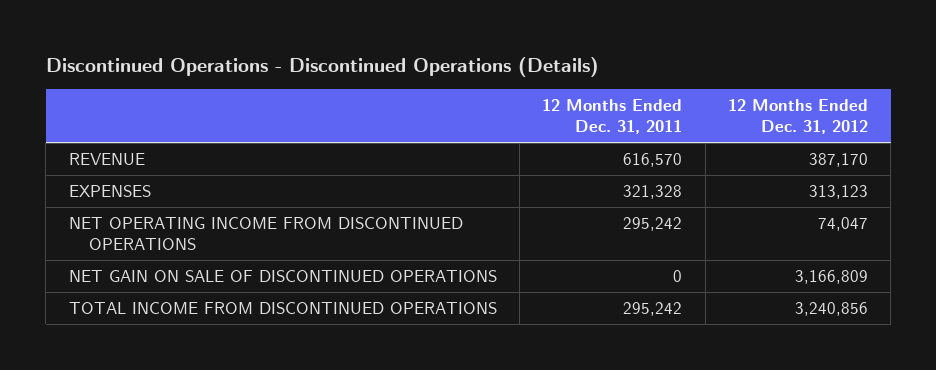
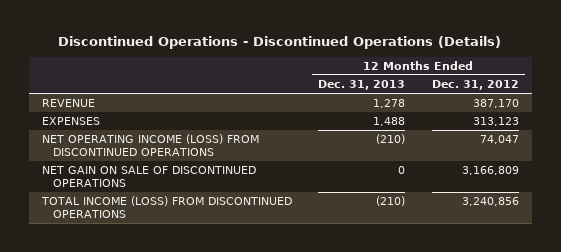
[542,99,683,135] 12 Months Ended Dec. 31, 2011 -> none
none -> [318,80,406,91] Dec. 31, 2013
[68,217,463,250] NET OPERATING INCOME FROM DISCONTINUED OPERATIONS -> [41,134,259,156] NET OPERATING INCOME (LOSS) FROM DISCONTINUED OPERATIONS
[68,302,497,315] TOTAL INCOME FROM DISCONTINUED OPERATIONS -> [40,196,292,218] TOTAL INCOME (LOSS) FROM DISCONTINUED OPERATIONS

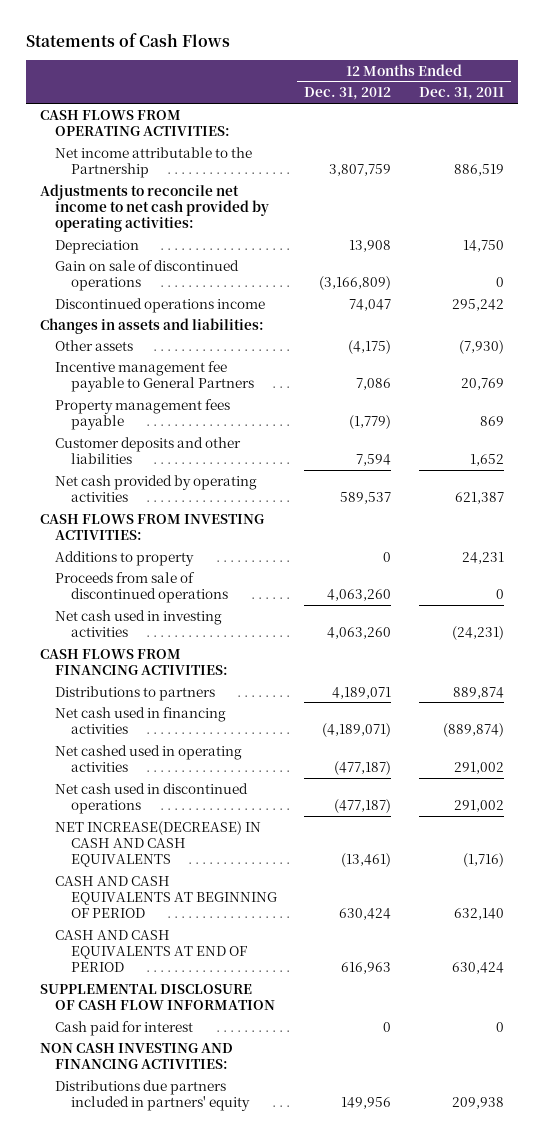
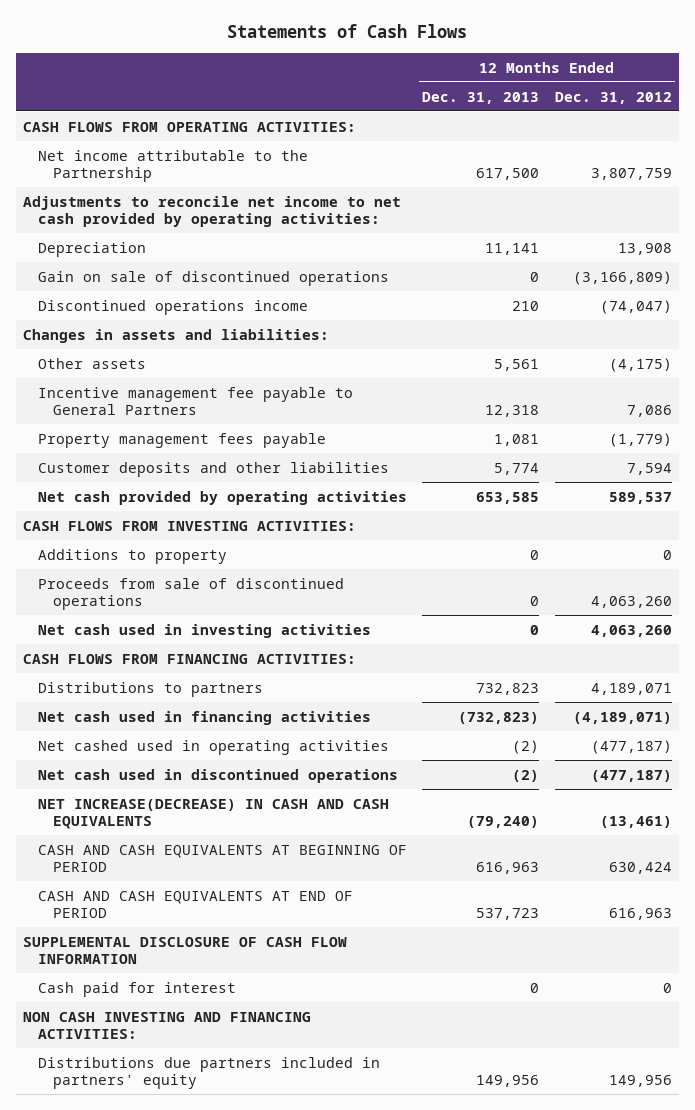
[418,87,504,101] Dec. 31, 2011 -> none
none -> [422,91,540,104] Dec. 31, 2013
[349,298,392,311] 74,047 -> [599,299,672,314] (74,047)

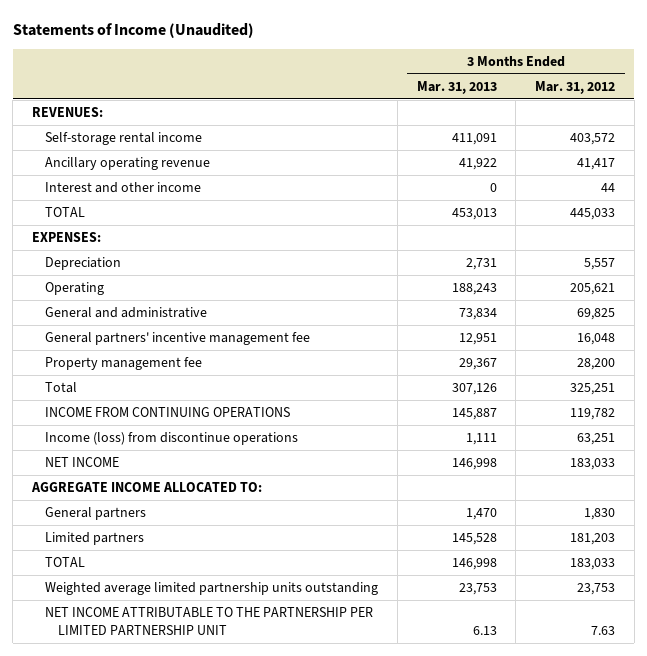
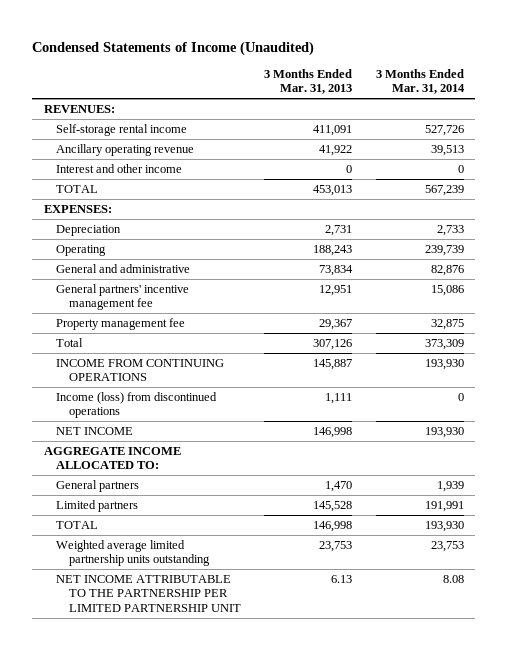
[12,22,254,38] Statements of Income (Unaudited) -> [32,40,315,56] Condensed Statements of Income (Unaudited)
[535,80,616,94] Mar. 31, 2012 -> none
none -> [375,68,465,95] 3 Months Ended Mar. 31, 2014
[45,432,299,446] Income (loss) from discontinue operations -> [56,391,218,419] Income (loss) from discontinued operations

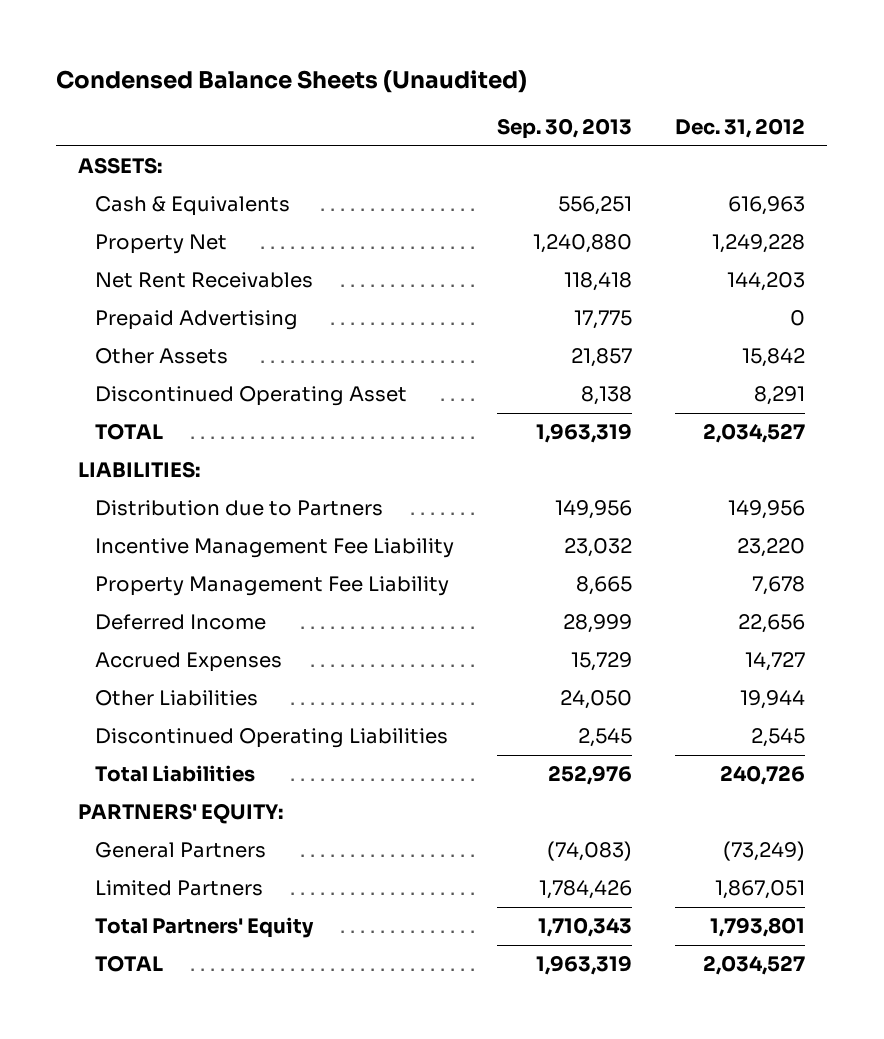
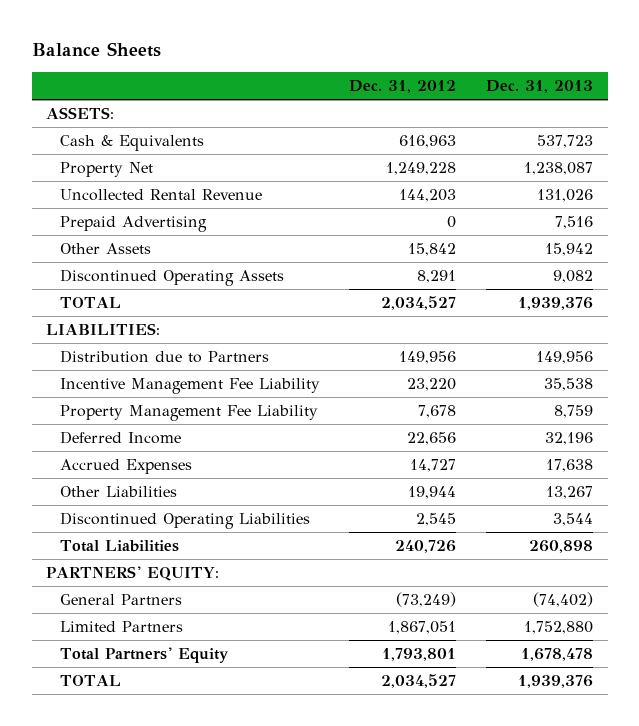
[56,69,528,93] Condensed Balance Sheets (Unaudited) -> [31,42,161,58] Balance Sheets
[497,118,633,140] Sep. 30, 2013 -> none
none -> [485,80,593,94] Dec. 31, 2013
[94,272,313,289] Net Rent Receivables -> [59,189,262,202] Uncollected Rental Revenue
[94,386,407,407] Discontinued Operating Asset -> [59,269,284,287] Discontinued Operating Assets

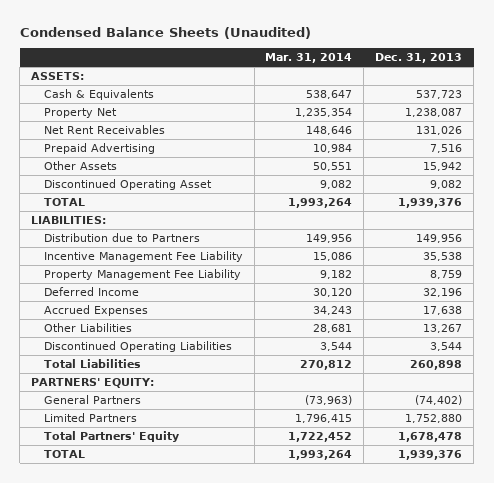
[31,42,161,58] Balance Sheets -> [19,27,311,40] Condensed Balance Sheets (Unaudited)
[349,80,457,94] Dec. 31, 2012 -> none
none -> [265,53,353,64] Mar. 31, 2014
[59,189,262,202] Uncollected Rental Revenue -> [43,124,165,134] Net Rent Receivables
[59,269,284,287] Discontinued Operating Assets -> [43,178,212,190] Discontinued Operating Asset

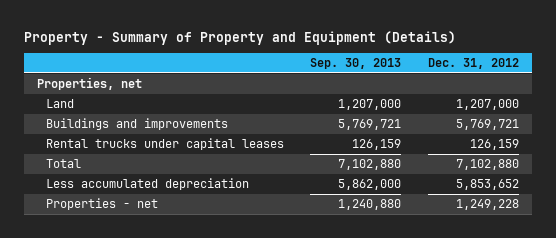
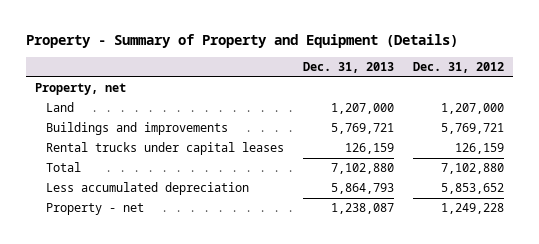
[310,57,402,69] Sep. 30, 2013 -> none
none -> [303,62,395,74] Dec. 31, 2013
[37,76,143,90] Properties, net -> [35,83,127,96] Property, net
[46,197,159,210] Properties - net -> [46,203,145,216] Property - net

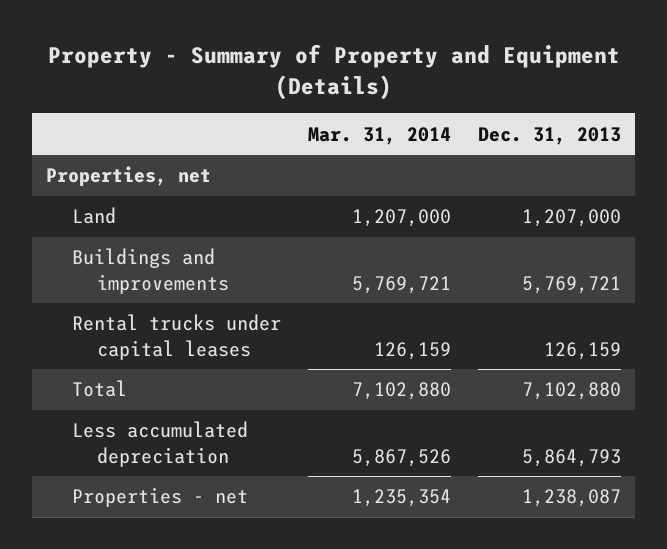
[412,62,504,74] Dec. 31, 2012 -> none
none -> [307,126,451,145] Mar. 31, 2014
[35,83,127,96] Property, net -> [46,166,212,187] Properties, net
[46,203,145,216] Property - net -> [71,487,248,508] Properties - net

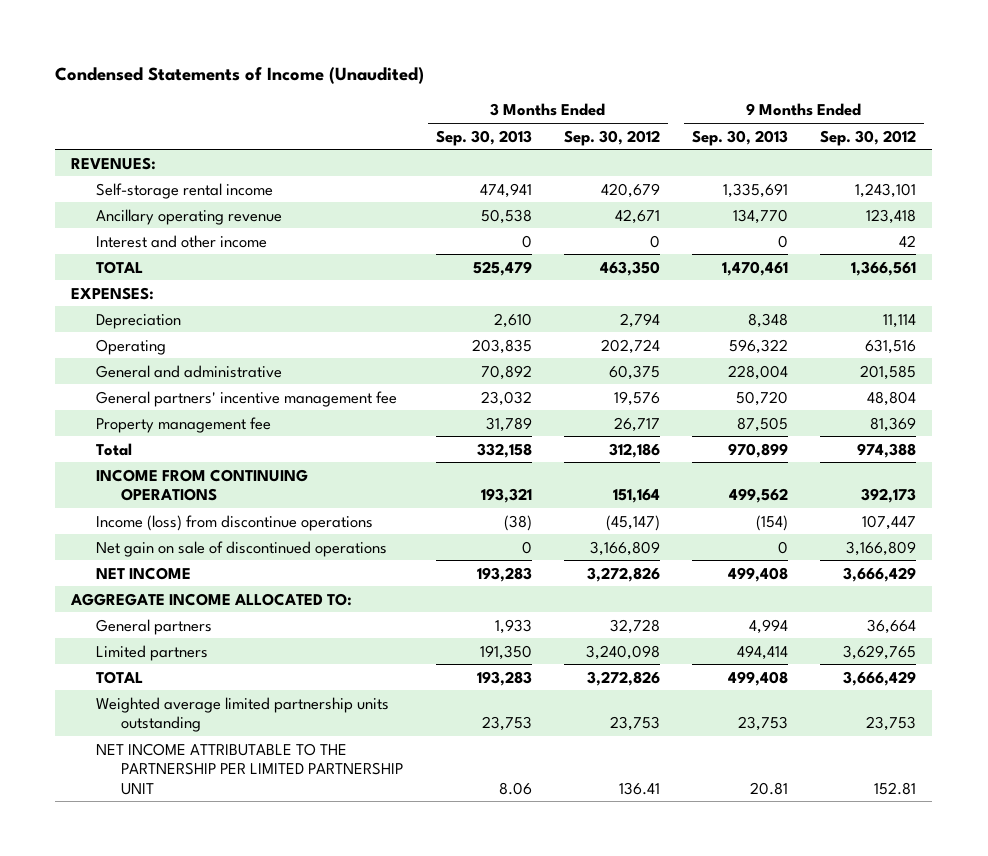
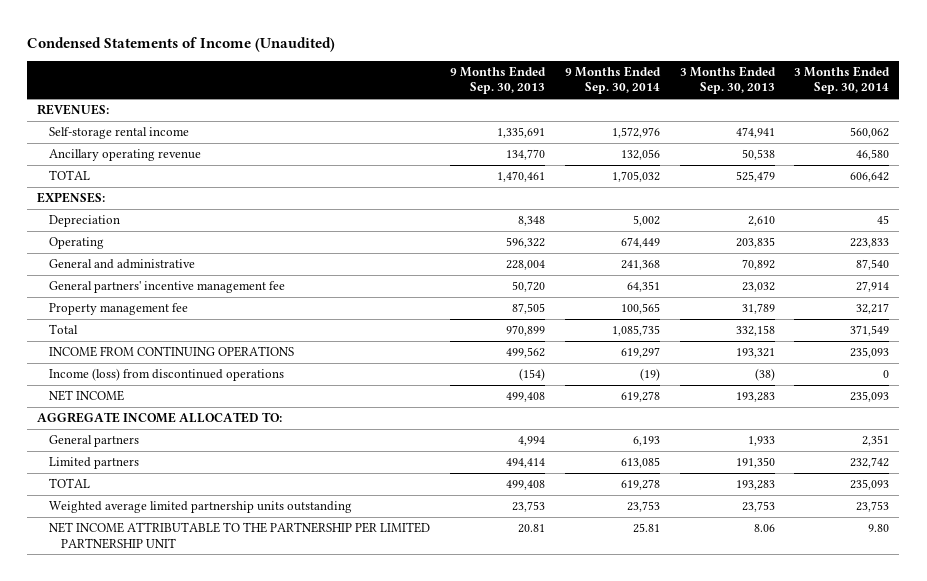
[563,129,660,146] Sep. 30, 2012 -> none
[820,129,917,146] Sep. 30, 2012 -> none
none -> [564,66,661,95] 9 Months Ended Sep. 30, 2014
none -> [794,66,891,95] 3 Months Ended Sep. 30, 2014
[96,234,268,248] Interest and other income -> none
[96,540,388,557] Net gain on sale of discontinued operations -> none
[96,514,374,531] Income (loss) from discontinue operations -> [49,368,285,382] Income (loss) from discontinued operations

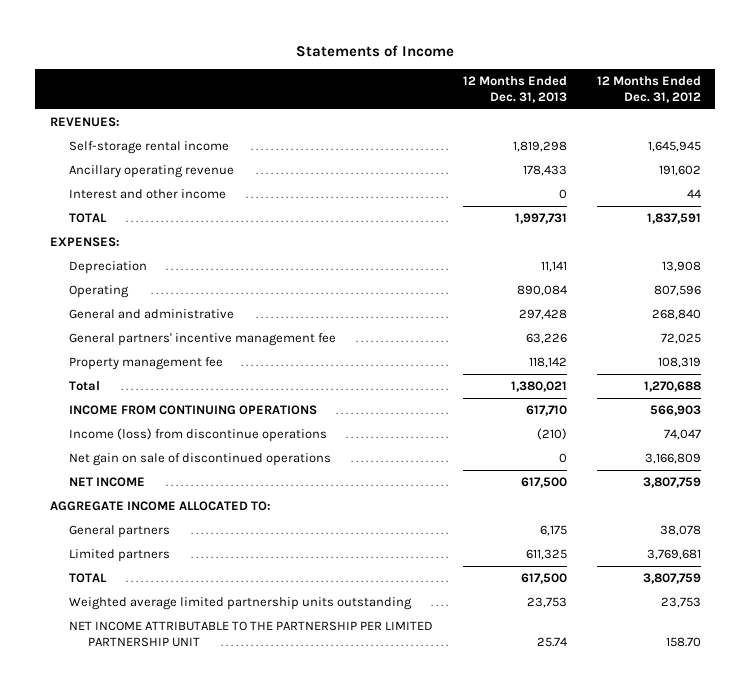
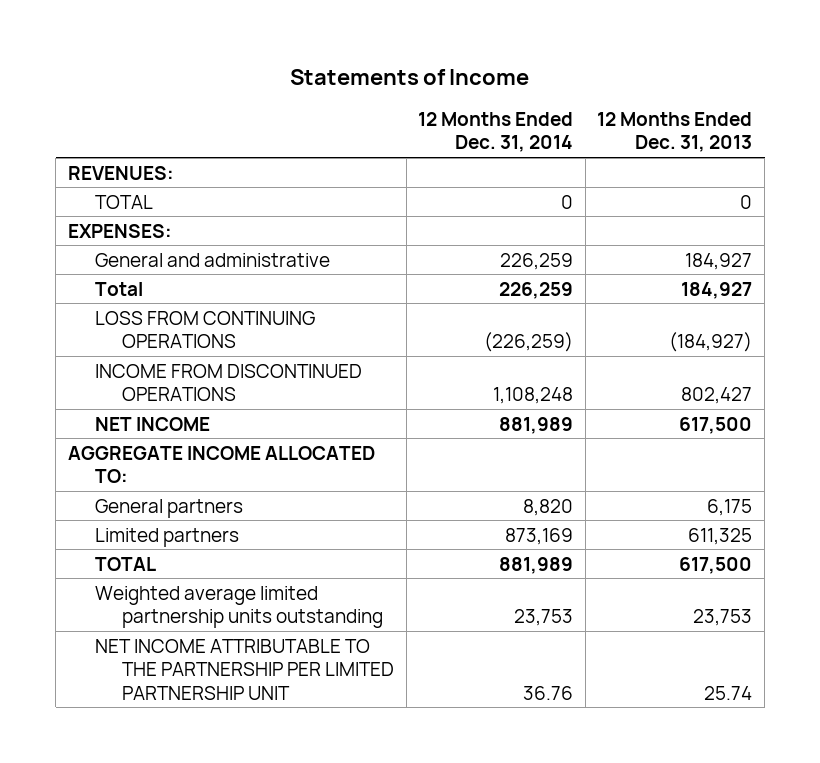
[596,76,701,103] 12 Months Ended Dec. 31, 2012 -> none
none -> [418,111,574,153] 12 Months Ended Dec. 31, 2014
[69,141,230,155] Self-storage rental income -> none
[69,165,235,179] Ancillary operating revenue -> none
[69,189,227,200] Interest and other income -> none
[514,213,567,225] 1,997,731 -> [740,194,753,209] 0
[69,261,148,275] Depreciation -> none
[69,285,130,299] Operating -> none
[69,333,337,347] General partners' incentive management fee -> none
[69,357,224,371] Property management fee -> none
[69,453,332,467] Net gain on sale of discontinued operations -> none
[518,309,567,321] 297,428 -> [685,252,753,270] 184,927
[510,381,567,393] 1,380,021 -> [681,281,753,299] 184,927
[69,405,318,416] INCOME FROM CONTINUING OPERATIONS -> [95,310,316,349] LOSS FROM CONTINUING OPERATIONS
[525,405,567,417] 617,710 -> [669,332,753,353] (184,927)
[69,428,328,443] Income (loss) from discontinue operations -> [95,363,363,402] INCOME FROM DISCONTINUED OPERATIONS
[536,428,567,441] (210) -> [681,387,753,405] 802,427

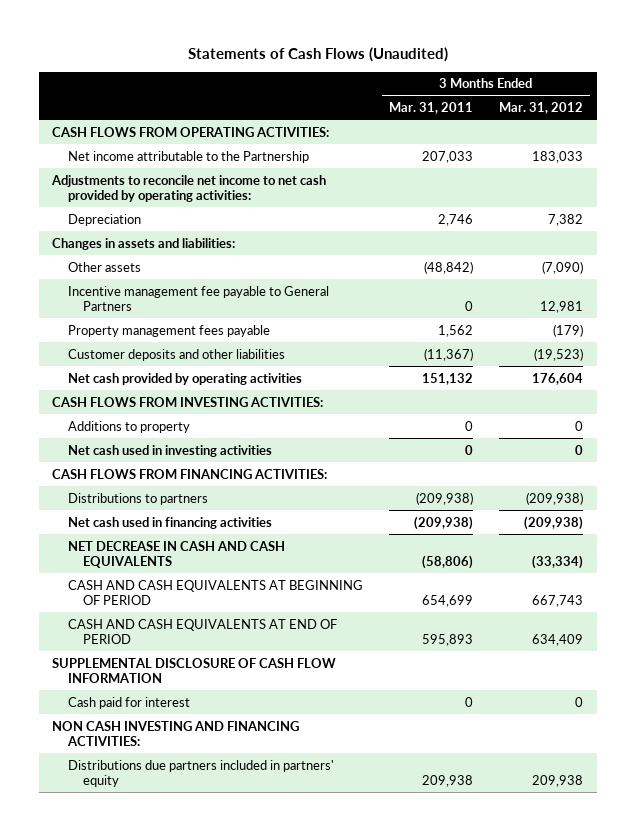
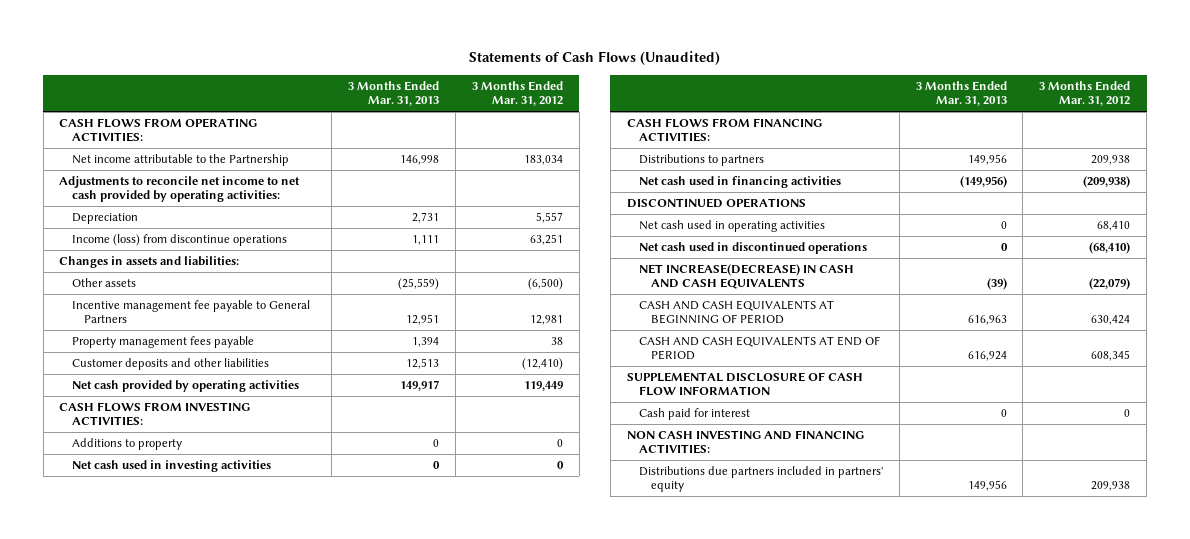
[388,102,473,115] Mar. 31, 2011 -> none
none -> [348,80,440,107] 3 Months Ended Mar. 31, 2013
[532,150,584,163] 183,033 -> [523,155,563,166] 183,034
[548,213,584,226] 7,382 -> [535,212,563,224] 5,557
none -> [71,234,287,247] Income (loss) from discontinue operations
[542,260,584,274] (7,090) -> [527,278,563,291] (6,500)
[553,323,584,337] (179) -> [550,337,563,346] 38
[534,347,584,361] (19,523) -> [521,358,563,371] (12,410)
[532,372,584,385] 176,604 -> [523,381,563,392] 119,449
[526,491,584,505] (209,938) -> [1091,155,1131,166] 209,938
none -> [626,198,806,209] DISCONTINUED OPERATIONS
none -> [638,220,825,233] Net cash used in operating activities
none -> [638,242,867,255] Net cash used in discontinued operations
[67,540,285,568] NET DECREASE IN CASH AND CASH EQUIVALENTS -> [638,264,854,290] NET INCREASE(DECREASE) IN CASH AND CASH EQUIVALENTS
[532,554,584,569] (33,334) -> [1089,278,1131,291] (22,079)
[532,594,584,607] 667,743 -> [1091,315,1131,326] 630,424
[532,633,584,646] 634,409 -> [1091,350,1131,362] 608,345

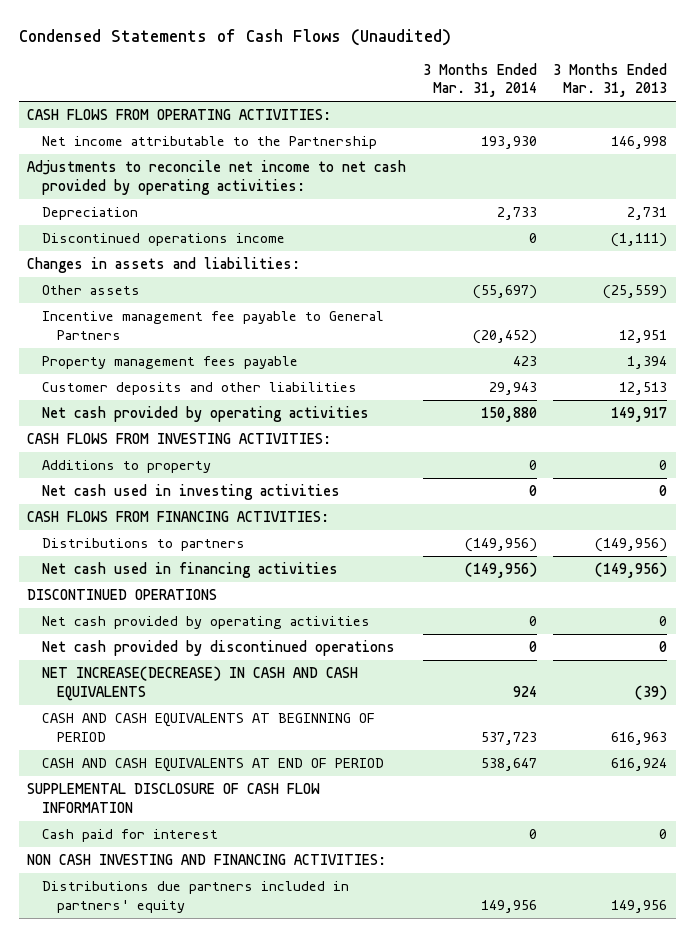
[468,51,720,66] Statements of Cash Flows (Unaudited) -> [18,28,451,46] Condensed Statements of Cash Flows (Unaudited)
[471,80,563,107] 3 Months Ended Mar. 31, 2012 -> none
none -> [422,62,537,98] 3 Months Ended Mar. 31, 2014
[71,234,287,247] Income (loss) from discontinue operations -> none
none -> [42,233,286,247] Discontinued operations income
[967,154,1007,166] 149,956 -> [595,538,668,553] (149,956)
[638,220,825,233] Net cash used in operating activities -> [42,616,371,630] Net cash provided by operating activities
[638,242,867,255] Net cash used in discontinued operations -> [42,640,396,657] Net cash provided by discontinued operations

